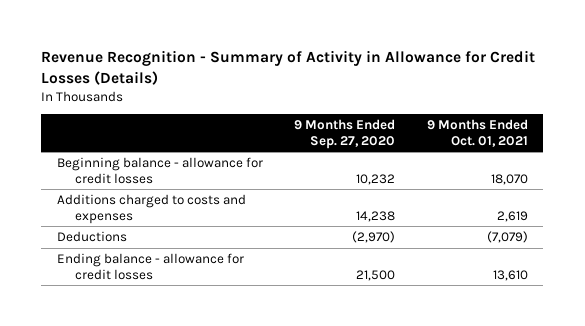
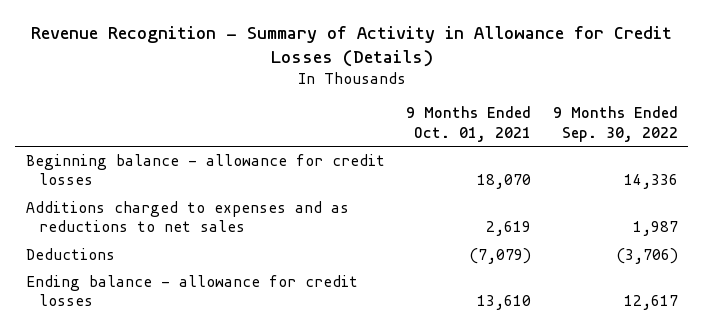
[294,118,396,149] 9 Months Ended Sep. 27, 2020 -> none
none -> [552,106,678,143] 9 Months Ended Sep. 30, 2022
[56,194,246,224] Additions charged to costs and expenses -> [26,200,350,233] Additions charged to expenses and as reductions to net sales

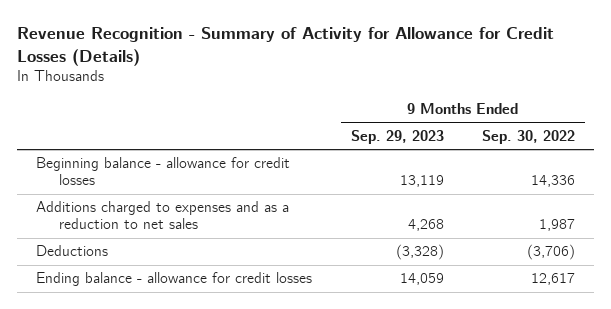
[30,26,672,68] Revenue Recognition - Summary of Activity in Allowance for Credit Losses (Details) -> [17,27,555,66] Revenue Recognition - Summary of Activity for Allowance for Credit Losses (Details)
[406,106,532,143] 9 Months Ended Oct. 01, 2021 -> none
none -> [350,129,444,144] Sep. 29, 2023
[26,200,350,233] Additions charged to expenses and as reductions to net sales -> [36,201,290,230] Additions charged to expenses and as a reduction to net sales

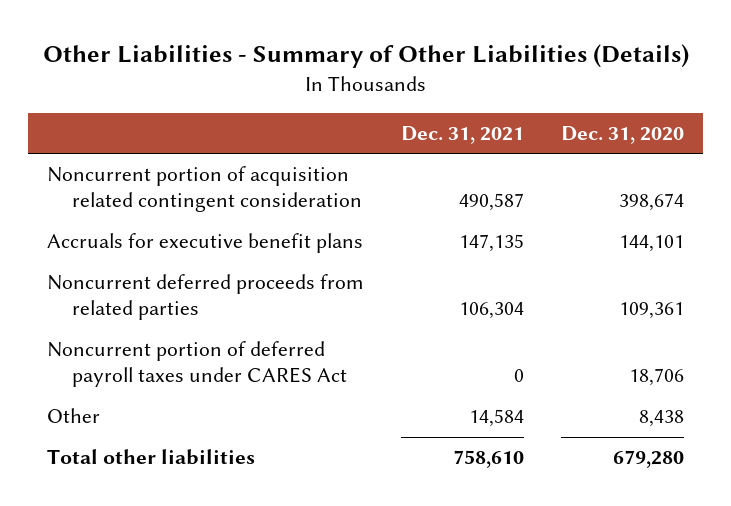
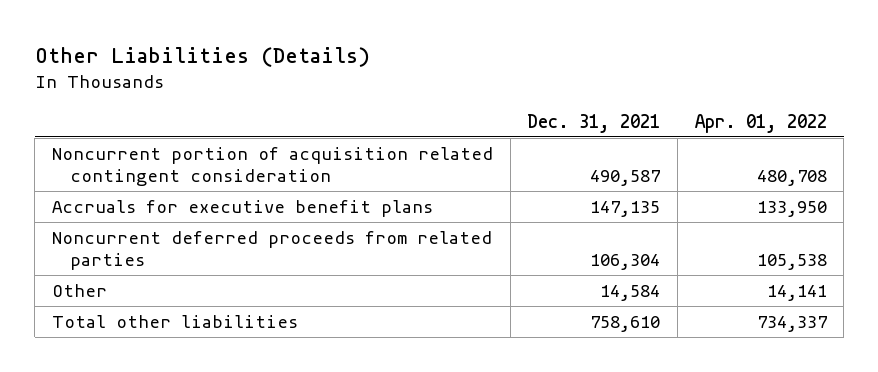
[42,43,689,68] Other Liabilities - Summary of Other Liabilities (Details) -> [34,47,370,68] Other Liabilities (Details)
[561,126,685,145] Dec. 31, 2020 -> none
none -> [694,113,827,133] Apr. 01, 2022
[47,341,347,388] Noncurrent portion of deferred payroll taxes under CARES Act -> none

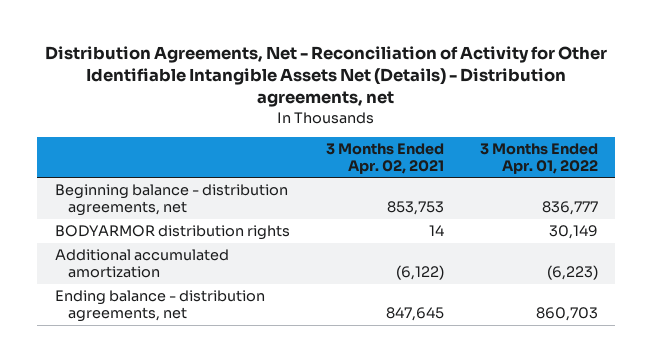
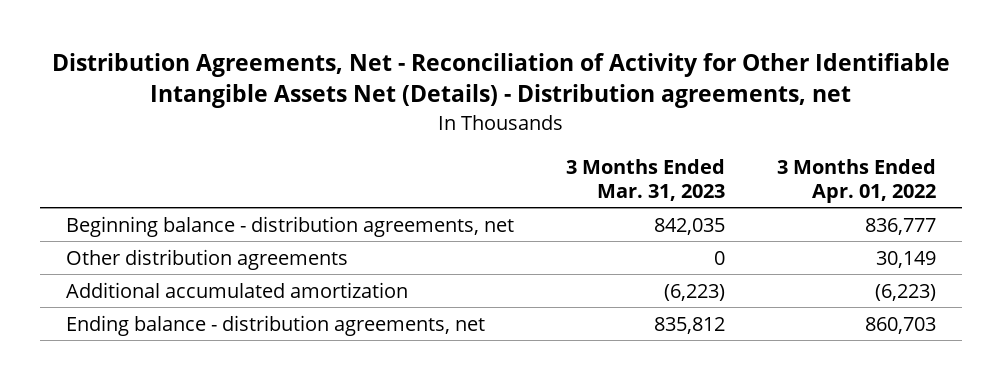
[325,143,444,174] 3 Months Ended Apr. 02, 2021 -> none
none -> [566,158,726,201] 3 Months Ended Mar. 31, 2023
[54,225,290,241] BODYARMOR distribution rights -> [65,248,348,270] Other distribution agreements

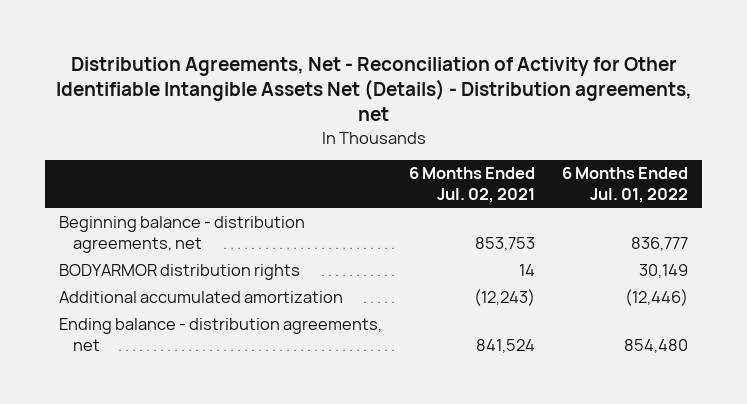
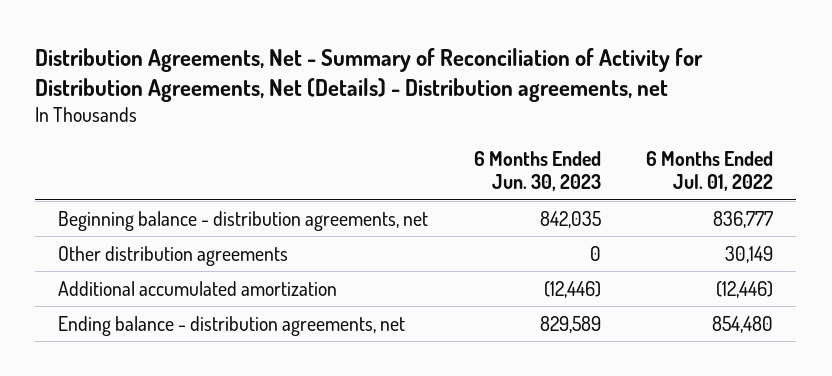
[55,56,692,122] Distribution Agreements, Net - Reconciliation of Activity for Other Identifiable Intangible Assets Net (Details) - Distribution agreements, net -> [35,47,704,102] Distribution Agreements, Net - Summary of Reconciliation of Activity for Distribution Agreements, Net (Details) - Distribution agreements, net
[409,167,536,204] 6 Months Ended Jul. 02, 2021 -> none
none -> [473,151,601,192] 6 Months Ended Jun. 30, 2023
[58,264,300,281] BODYARMOR distribution rights -> [58,245,289,266] Other distribution agreements

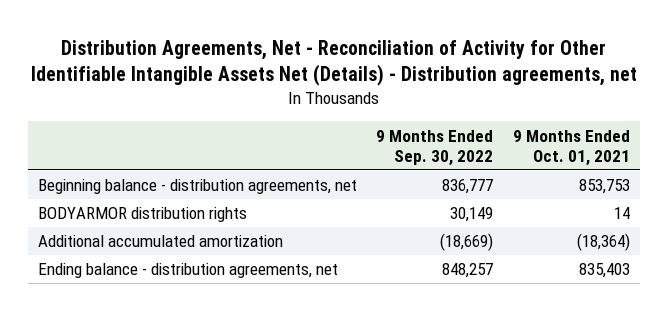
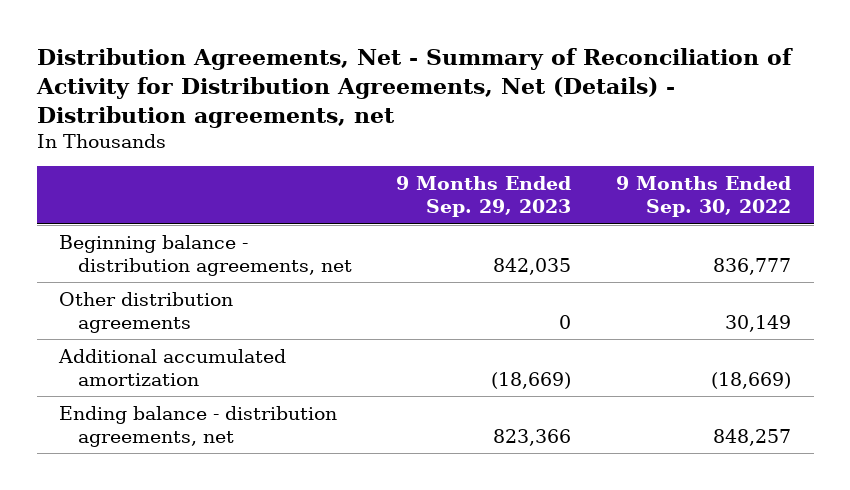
[30,39,637,87] Distribution Agreements, Net - Reconciliation of Activity for Other Identifiable Intangible Assets Net (Details) - Distribution agreements, net -> [35,48,793,128] Distribution Agreements, Net - Summary of Reconciliation of Activity for Distribution Agreements, Net (Details) - Distribution agreements, net
[512,129,630,166] 9 Months Ended Oct. 01, 2021 -> none
none -> [396,176,572,218] 9 Months Ended Sep. 29, 2023
[37,207,247,223] BODYARMOR distribution rights -> [59,291,234,333] Other distribution agreements

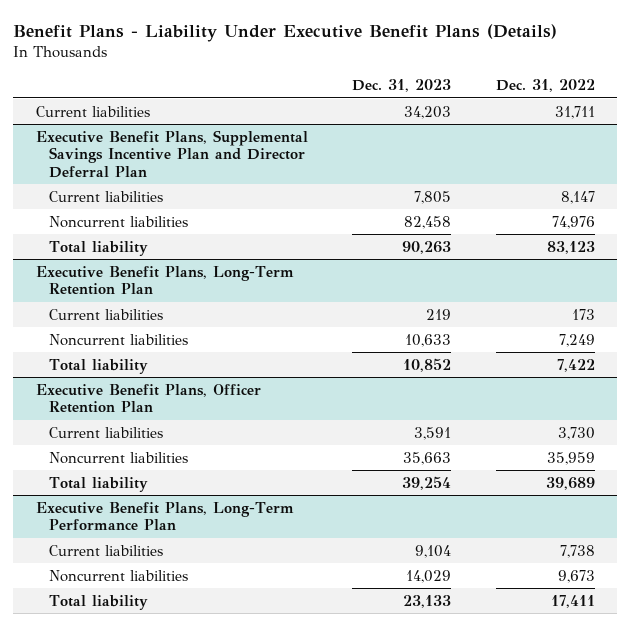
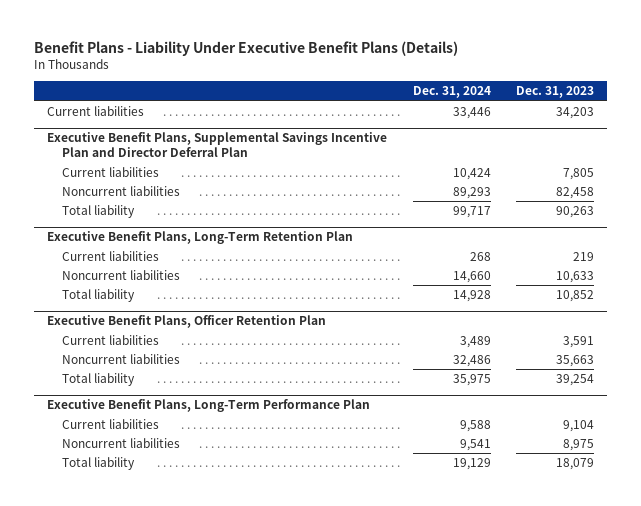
[495,79,595,93] Dec. 31, 2022 -> none
none -> [412,86,491,99] Dec. 31, 2024
[406,569,452,583] 14,029 -> [562,439,594,452] 8,975
[403,594,452,608] 23,133 -> [555,458,594,471] 18,079

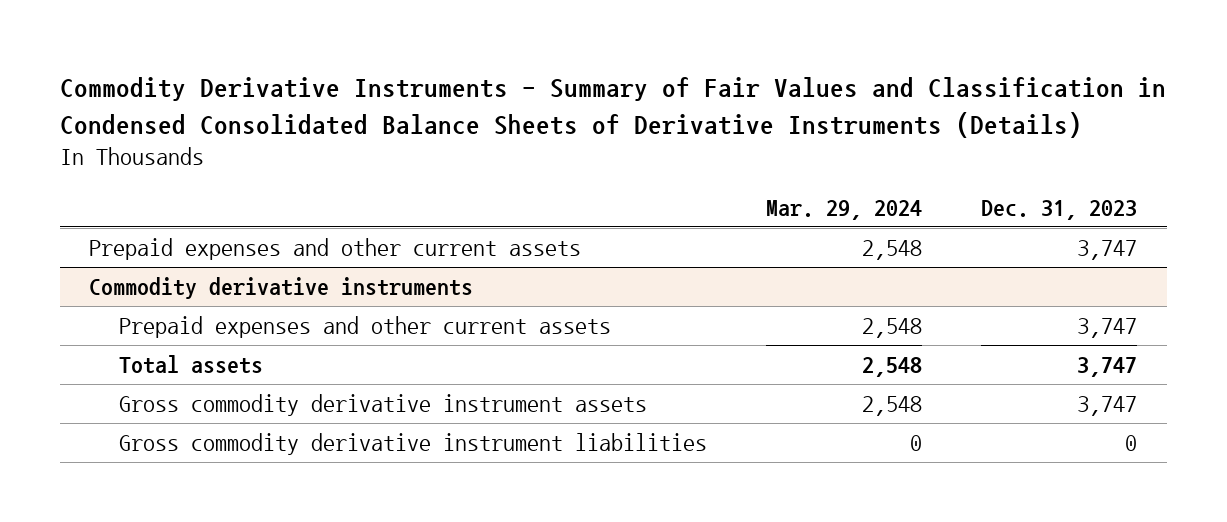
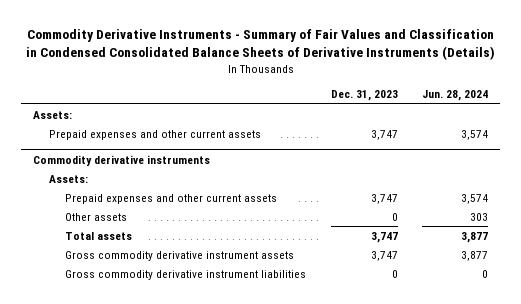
[766,199,923,220] Mar. 29, 2024 -> none
none -> [422,90,489,102] Jun. 28, 2024
none -> [32,110,72,119] Assets:
none -> [49,174,89,183] Assets:
none -> [65,212,128,221] Other assets

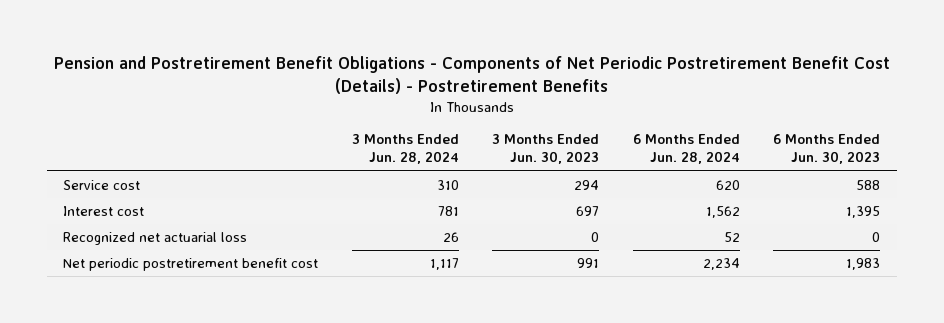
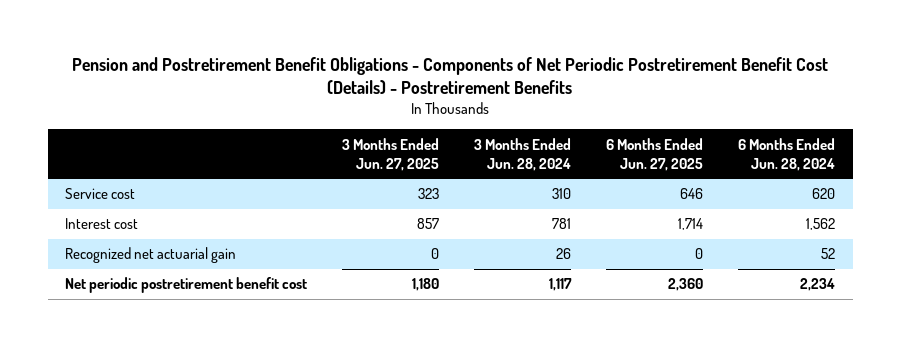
[492,134,600,165] 3 Months Ended Jun. 30, 2023 -> none
[773,134,881,165] 6 Months Ended Jun. 30, 2023 -> none
none -> [342,137,440,171] 3 Months Ended Jun. 27, 2025
none -> [606,137,704,171] 6 Months Ended Jun. 27, 2025
[63,232,248,246] Recognized net actuarial loss -> [65,247,237,264] Recognized net actuarial gain

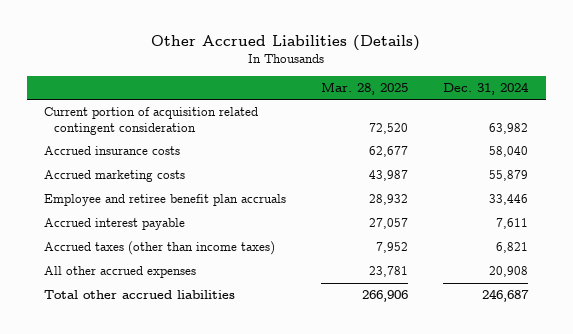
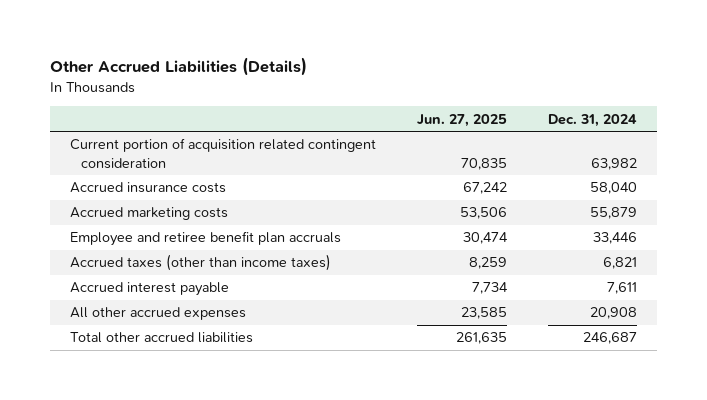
[321,81,409,95] Mar. 28, 2025 -> none
none -> [417,113,508,127] Jun. 27, 2025
[44,218,186,231] Accrued interest payable -> [70,282,230,297] Accrued interest payable

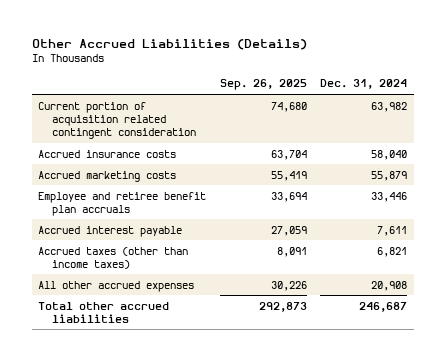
[417,113,508,127] Jun. 27, 2025 -> none
none -> [219,79,307,91] Sep. 26, 2025
[70,254,332,272] Accrued taxes (other than income taxes) -> [38,246,189,269] Accrued taxes (other than income taxes)

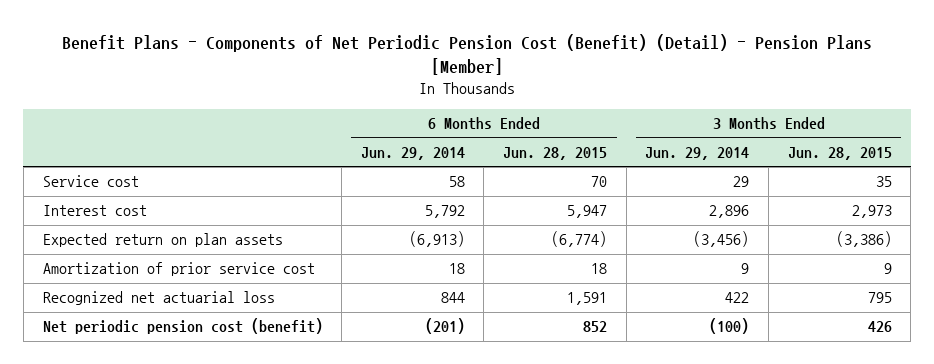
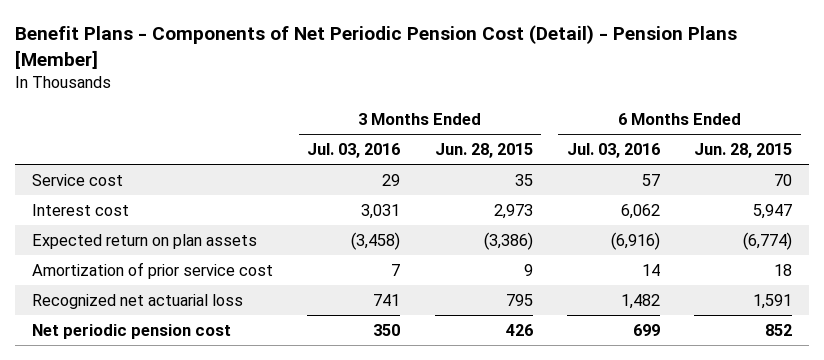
[62,33,873,76] Benefit Plans - Components of Net Periodic Pension Cost (Benefit) (Detail) - Pension Plans [Member] -> [14,25,737,69] Benefit Plans - Components of Net Periodic Pension Cost (Detail) - Pension Plans [Member]
[360,147,465,161] Jun. 29, 2014 -> none
[645,147,750,161] Jun. 29, 2014 -> none
none -> [307,143,401,159] Jul. 03, 2016
none -> [566,143,660,159] Jul. 03, 2016
[42,318,323,335] Net periodic pension cost (benefit) -> [31,323,231,339] Net periodic pension cost

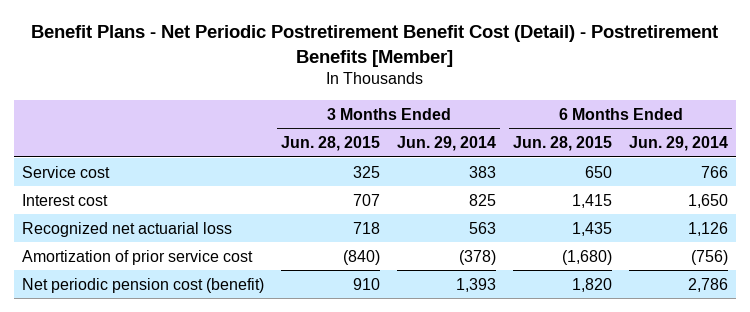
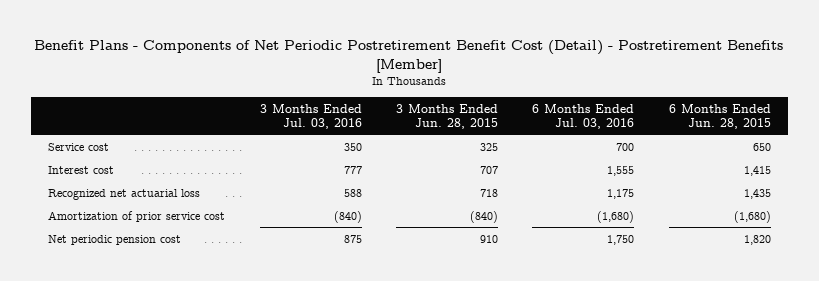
[31,25,719,68] Benefit Plans - Net Periodic Postretirement Benefit Cost (Detail) - Postretirement Benefits [Member] -> [34,39,784,73] Benefit Plans - Components of Net Periodic Postretirement Benefit Cost (Detail) - Postretirement Benefits [Member]
[397,136,497,152] Jun. 29, 2014 -> none
[628,136,728,152] Jun. 29, 2014 -> none
none -> [259,103,362,130] 3 Months Ended Jul. 03, 2016
none -> [532,103,635,130] 6 Months Ended Jul. 03, 2016
[22,277,265,293] Net periodic pension cost (benefit) -> [48,234,182,245] Net periodic pension cost

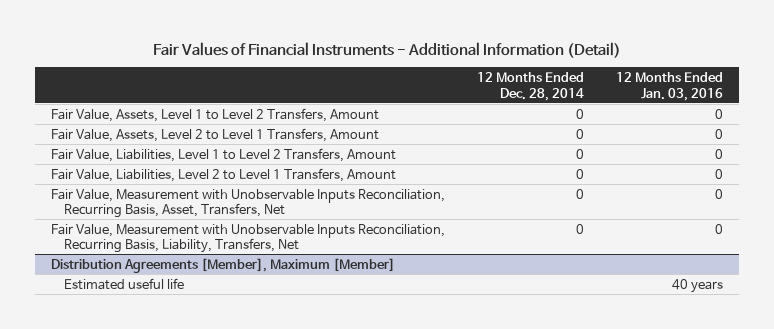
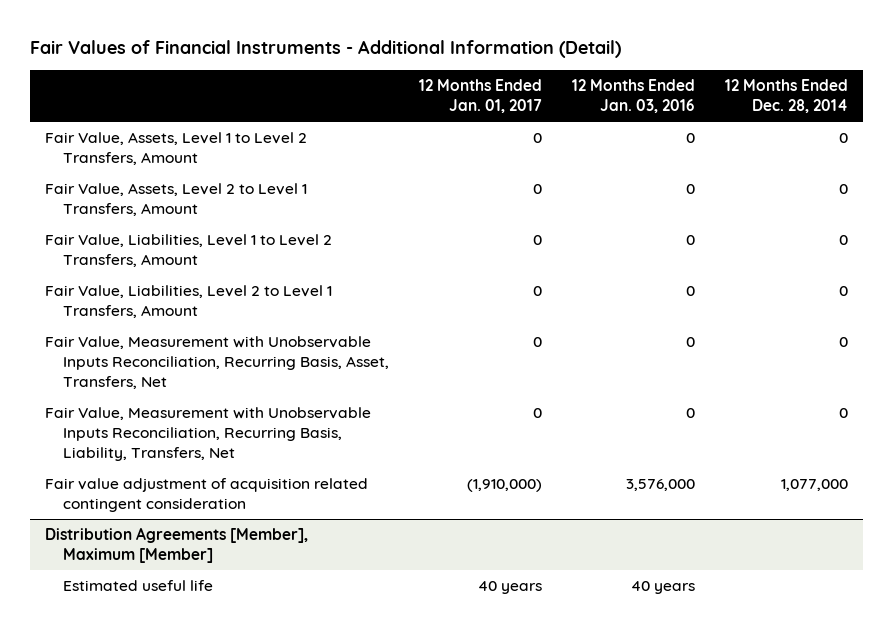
none -> [419,79,543,113] 12 Months Ended Jan. 01, 2017
none -> [45,478,369,512] Fair value adjustment of acquisition related contingent consideration

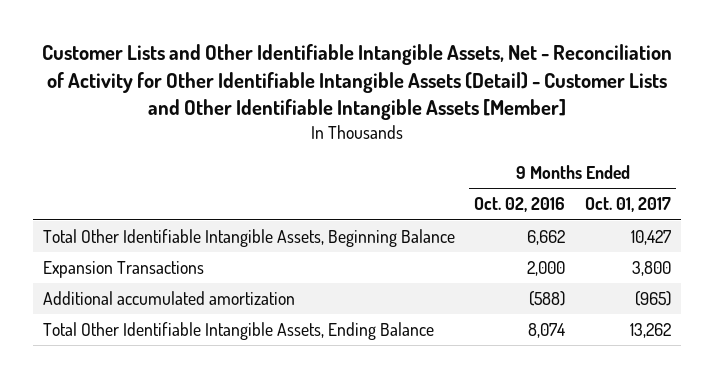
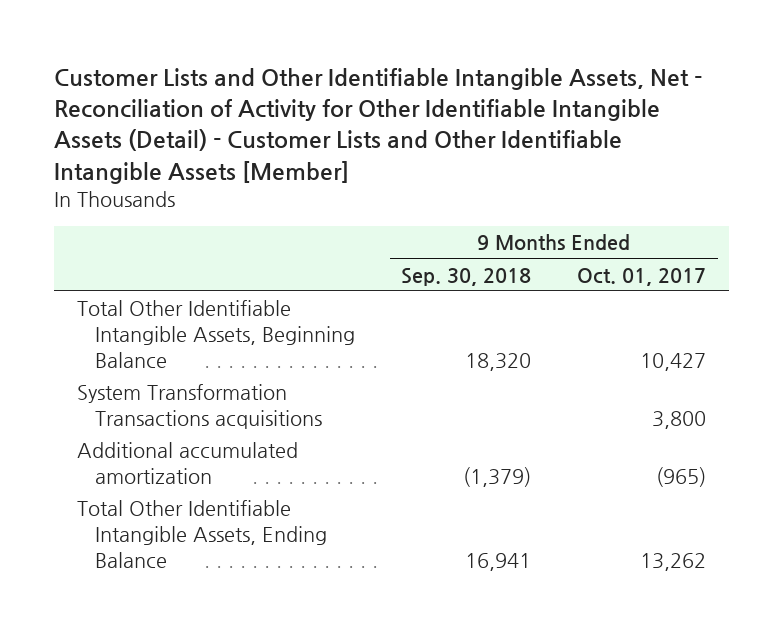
[474,197,566,213] Oct. 02, 2016 -> none
none -> [401,267,532,286] Sep. 30, 2018
[42,261,204,279] Expansion Transactions -> [76,384,323,429] System Transformation Transactions acquisitions

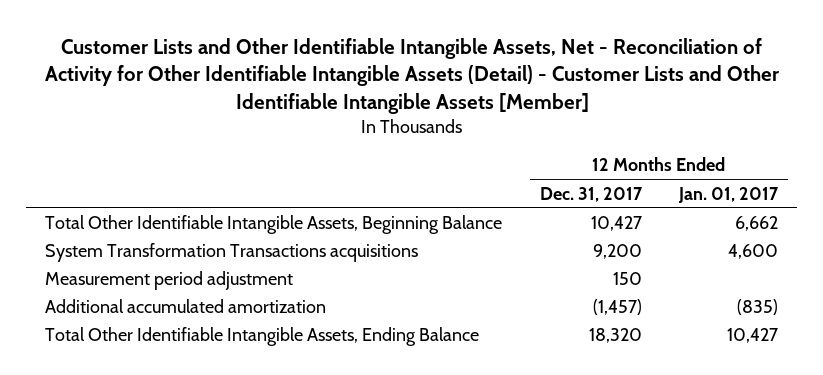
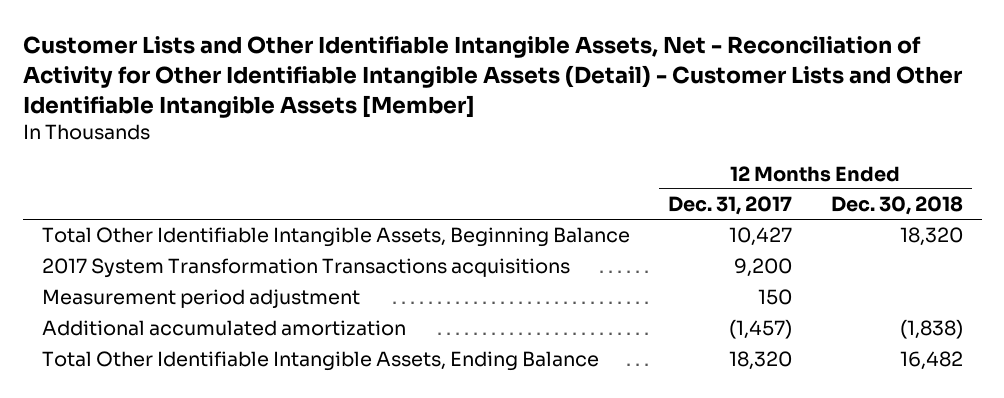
[678,186,780,203] Jan. 01, 2017 -> none
none -> [830,196,963,216] Dec. 30, 2018
[45,243,419,263] System Transformation Transactions acquisitions -> [41,258,570,279] 2017 System Transformation Transactions acquisitions

